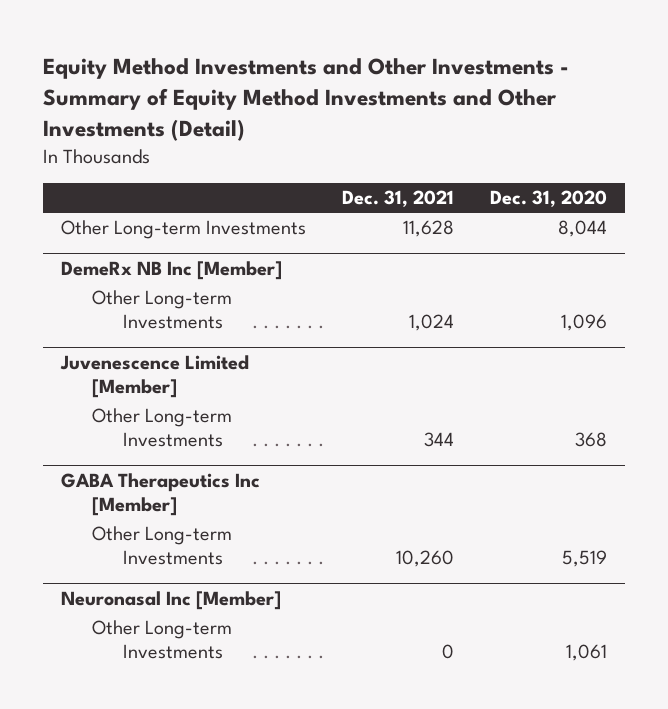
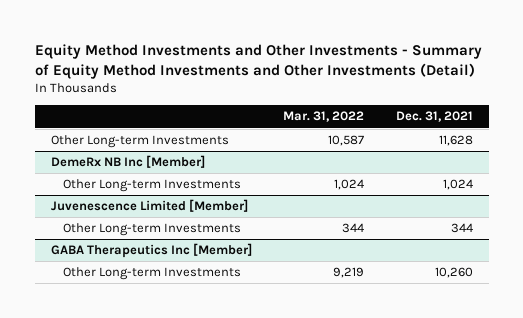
[490,189,608,207] Dec. 31, 2020 -> none
none -> [283,111,365,123] Mar. 31, 2022
[61,591,282,611] Neuronasal Inc [Member] -> none
[92,620,233,660] Other Long-term Investments -> none

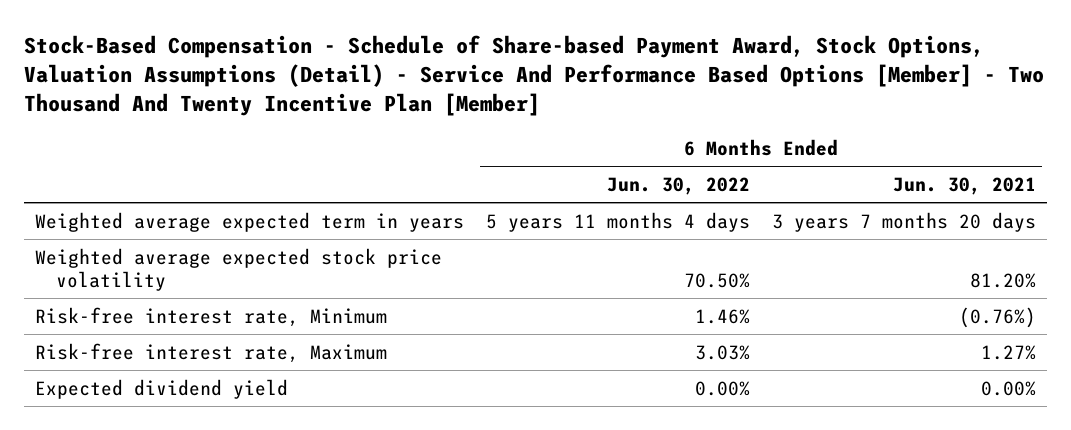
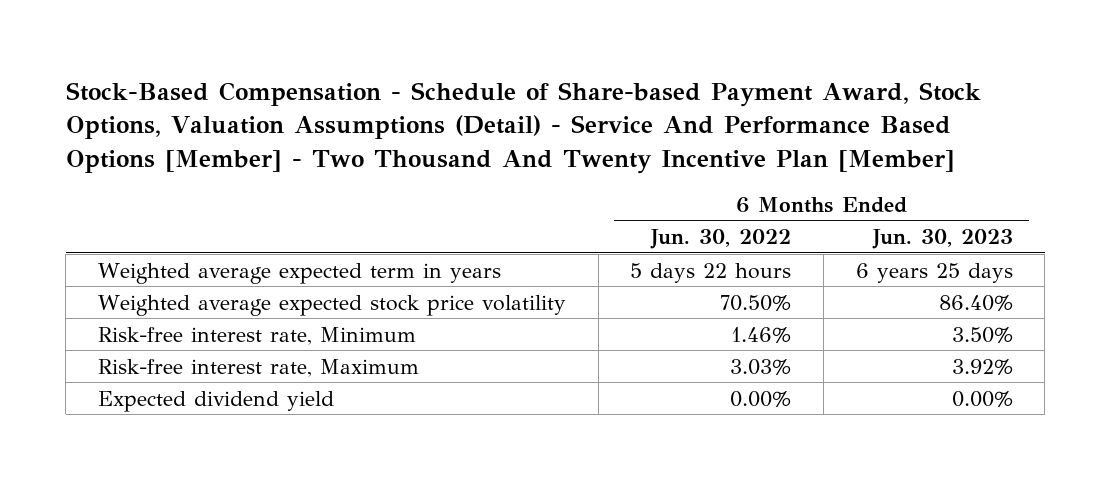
[893,176,1037,195] Jun. 30, 2021 -> none
none -> [871,229,1013,250] Jun. 30, 2023
[485,211,750,232] 5 years 11 months 4 days -> [630,262,792,283] 5 days 22 hours

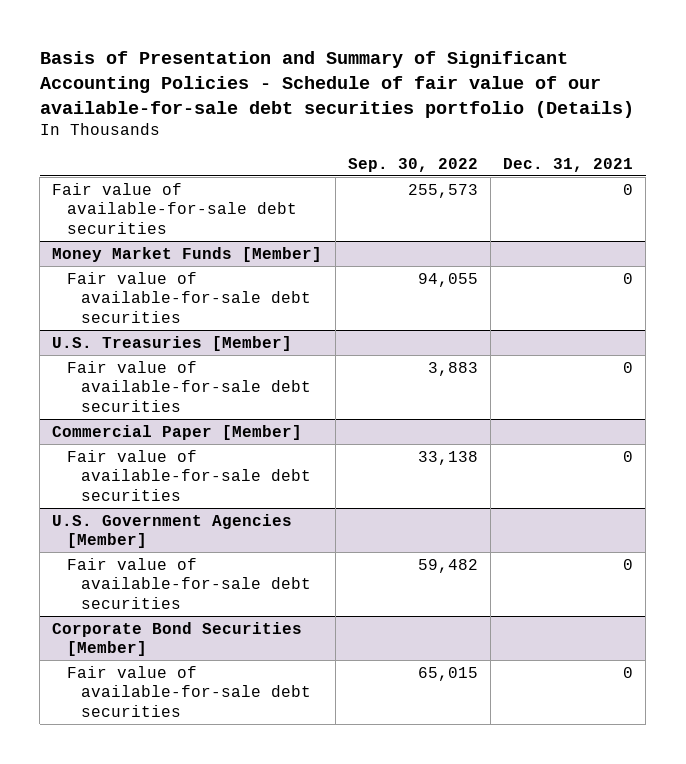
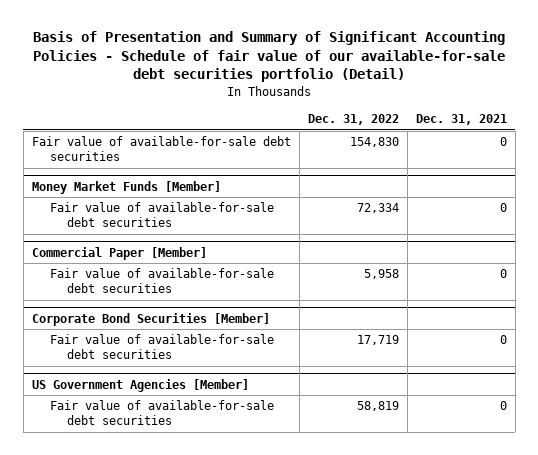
[39,51,634,118] Basis of Presentation and Summary of Significant Accounting Policies - Schedule of fair value of our available-for-sale debt securities portfolio (Details) -> [33,30,506,83] Basis of Presentation and Summary of Significant Accounting Policies - Schedule of fair value of our available-for-sale debt securities portfolio (Detail)
[347,157,478,172] Sep. 30, 2022 -> none
none -> [307,114,399,126] Dec. 31, 2022
[52,335,293,351] U.S. Treasuries [Member] -> none
[66,360,311,412] Fair value of available-for-sale debt securities -> none
[52,513,293,549] U.S. Government Agencies [Member] -> none
[66,557,311,609] Fair value of available-for-sale debt securities -> none
none -> [31,378,249,392] US Government Agencies [Member]
none -> [49,400,274,426] Fair value of available-for-sale debt securities

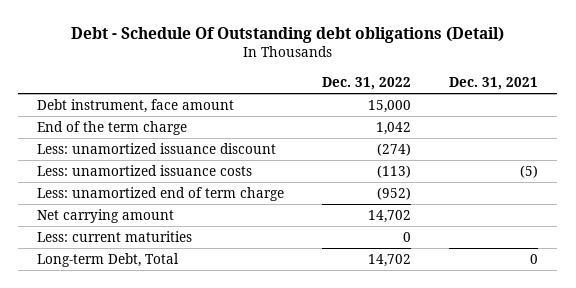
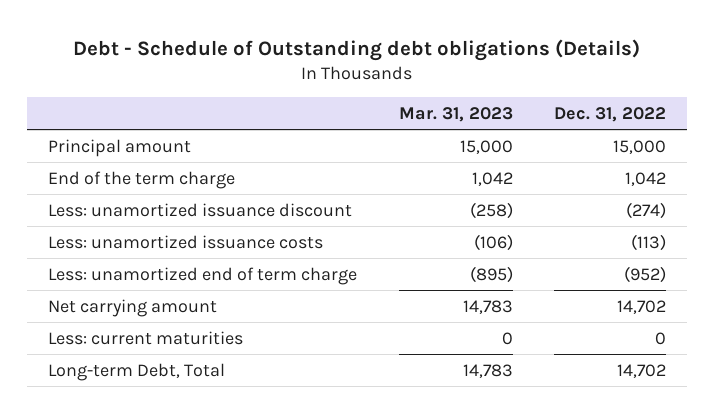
[70,27,504,44] Debt - Schedule Of Outstanding debt obligations (Detail) -> [73,38,641,61] Debt - Schedule of Outstanding debt obligations (Details)
[449,76,539,90] Dec. 31, 2021 -> none
none -> [398,106,513,122] Mar. 31, 2023
[37,99,235,114] Debt instrument, face amount -> [47,138,191,157] Principal amount

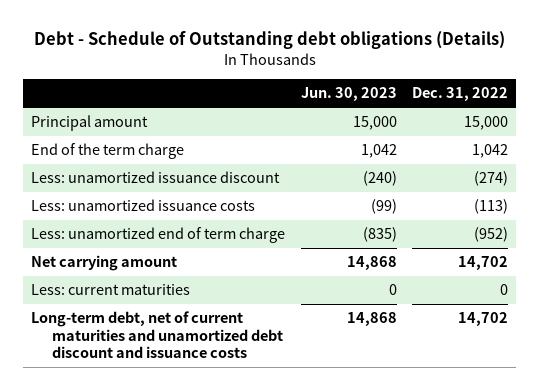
[398,106,513,122] Mar. 31, 2023 -> none
none -> [300,87,397,102] Jun. 30, 2023
[47,362,225,381] Long-term Debt, Total -> [30,311,283,358] Long-term debt, net of current maturities and unamortized debt discount and issuance costs

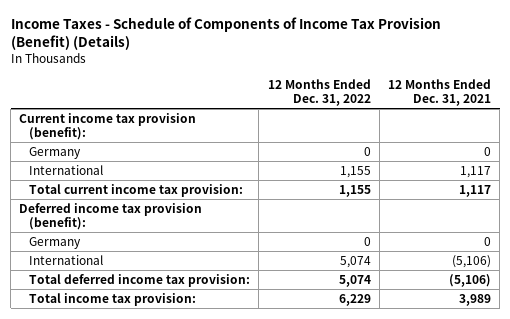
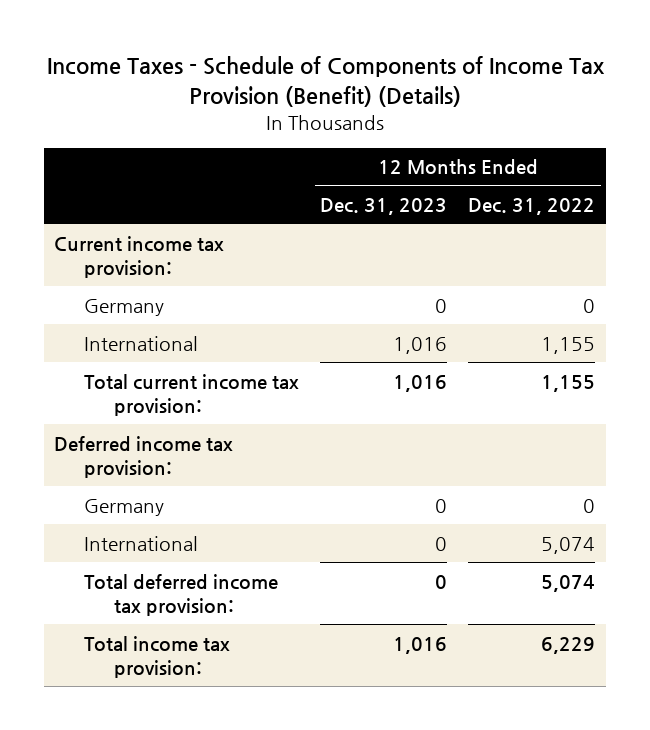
[388,78,492,106] 12 Months Ended Dec. 31, 2021 -> none
none -> [320,198,448,216] Dec. 31, 2023
[19,112,197,140] Current income tax provision (benefit): -> [54,235,225,279] Current income tax provision:
[19,202,203,230] Deferred income tax provision (benefit): -> [54,435,234,479] Deferred income tax provision:

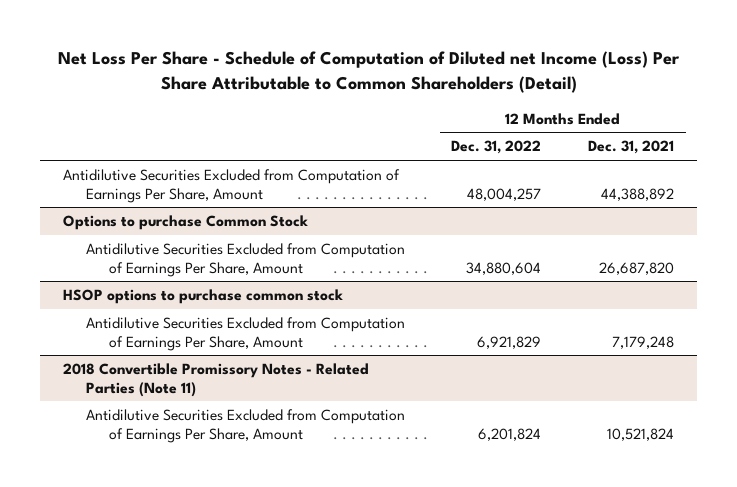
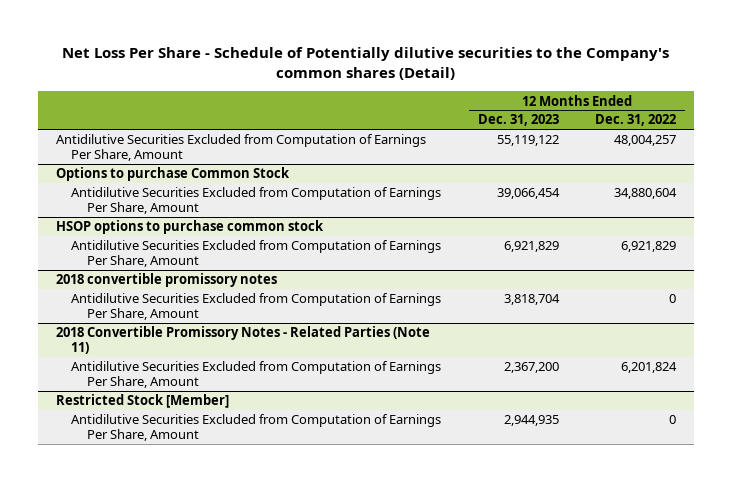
[57,51,680,93] Net Loss Per Share - Schedule of Computation of Diluted net Income (Loss) Per Share Attributable to Common Shareholders (Detail) -> [61,47,669,81] Net Loss Per Share - Schedule of Potentially dilutive securities to the Company's common shares (Detail)
[587,140,674,155] Dec. 31, 2021 -> none
none -> [477,114,559,127] Dec. 31, 2023
none -> [56,273,278,288] 2018 convertible promissory notes
none -> [71,293,442,321] Antidilutive Securities Excluded from Computation of Earnings Per Share, Amount
none -> [56,394,230,409] Restricted Stock [Member]
none -> [71,414,442,442] Antidilutive Securities Excluded from Computation of Earnings Per Share, Amount

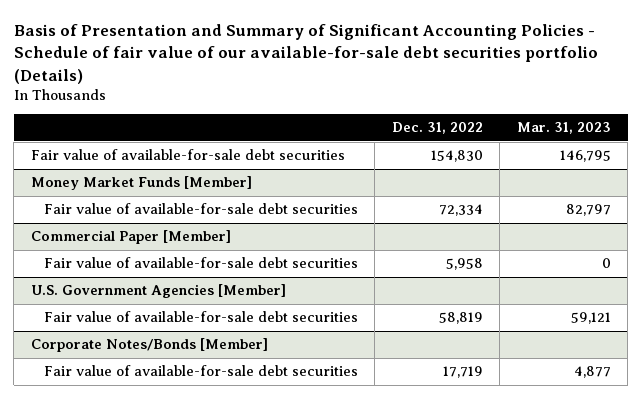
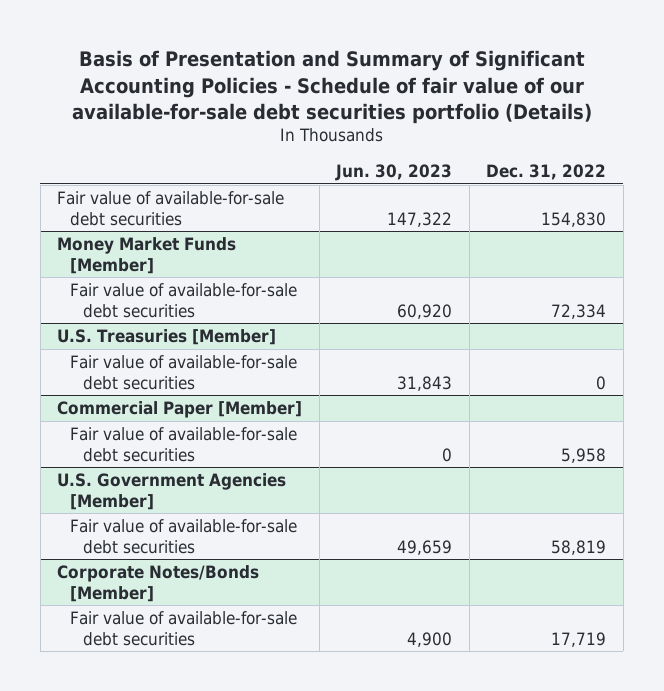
[516,122,611,135] Mar. 31, 2023 -> none
none -> [335,164,453,182] Jun. 30, 2023
none -> [57,328,277,345] U.S. Treasuries [Member]
none -> [70,354,298,390] Fair value of available-for-sale debt securities

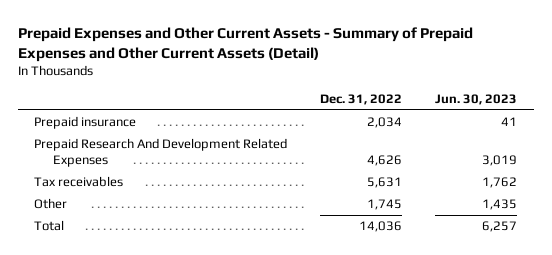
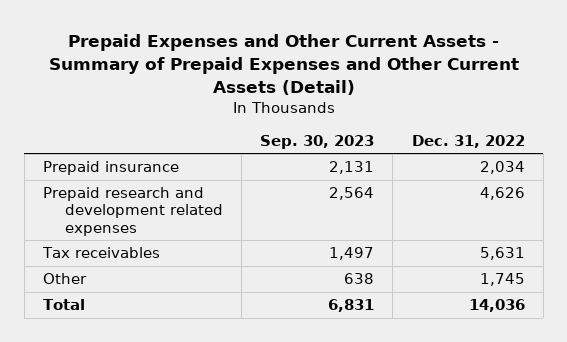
[435,94,518,106] Jun. 30, 2023 -> none
none -> [260,135,375,150] Sep. 30, 2023
[34,137,288,168] Prepaid Research And Development Related Expenses -> [42,187,223,236] Prepaid research and development related expenses

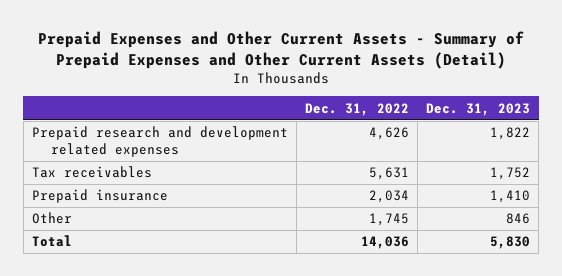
[260,135,375,150] Sep. 30, 2023 -> none
none -> [425,102,530,116] Dec. 31, 2023
[42,161,179,176] Prepaid insurance -> [31,189,168,204] Prepaid insurance

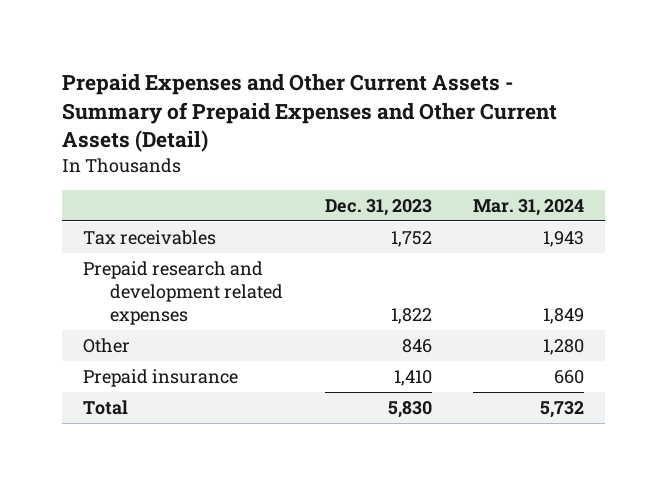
[304,102,409,116] Dec. 31, 2022 -> none
none -> [473,198,585,216] Mar. 31, 2024
[31,126,288,157] Prepaid research and development related expenses -> [82,261,284,326] Prepaid research and development related expenses
[31,189,168,204] Prepaid insurance -> [82,369,238,388] Prepaid insurance

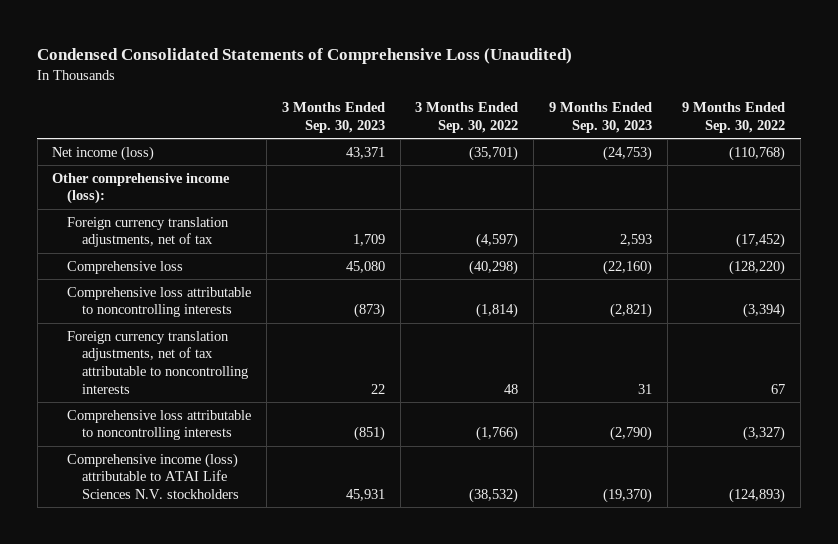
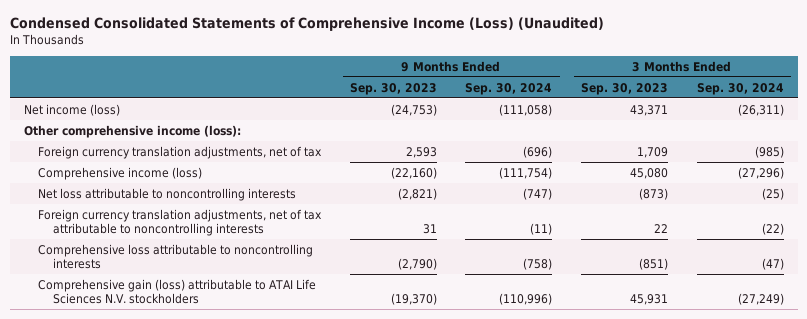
[37,48,573,65] Condensed Consolidated Statements of Comprehensive Loss (Unaudited) -> [9,16,604,31] Condensed Consolidated Statements of Comprehensive Income (Loss) (Unaudited)
[415,102,519,133] 3 Months Ended Sep. 30, 2022 -> none
[682,102,786,133] 9 Months Ended Sep. 30, 2022 -> none
none -> [465,82,553,95] Sep. 30, 2024
none -> [696,82,784,95] Sep. 30, 2024
[67,260,184,274] Comprehensive loss -> [38,166,203,180] Comprehensive income (loss)
[67,286,252,318] Comprehensive loss attributable to noncontrolling interests -> [38,187,297,201] Net loss attributable to noncontrolling interests
[67,452,240,499] Comprehensive income (loss) attributable to ATAI Life Sciences N.V. stockholders -> [38,278,317,305] Comprehensive gain (loss) attributable to ATAI Life Sciences N.V. stockholders

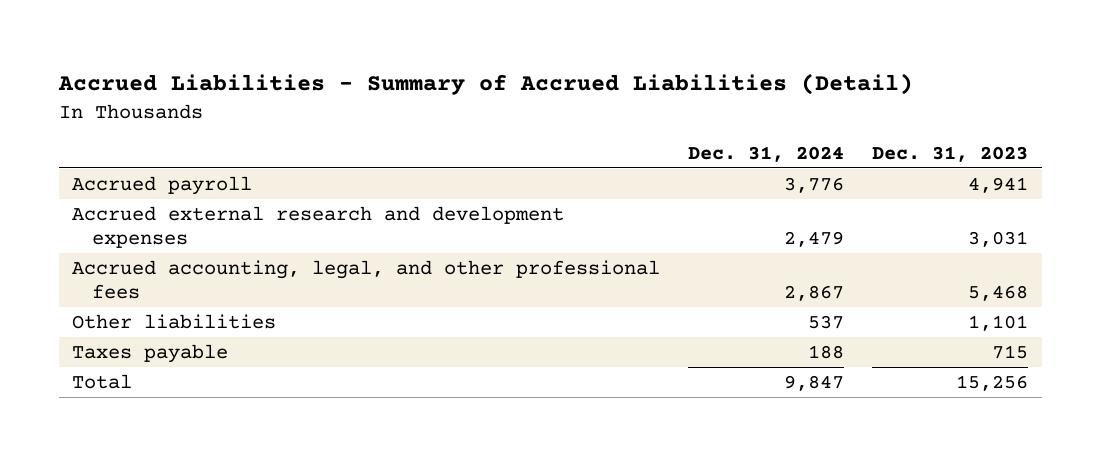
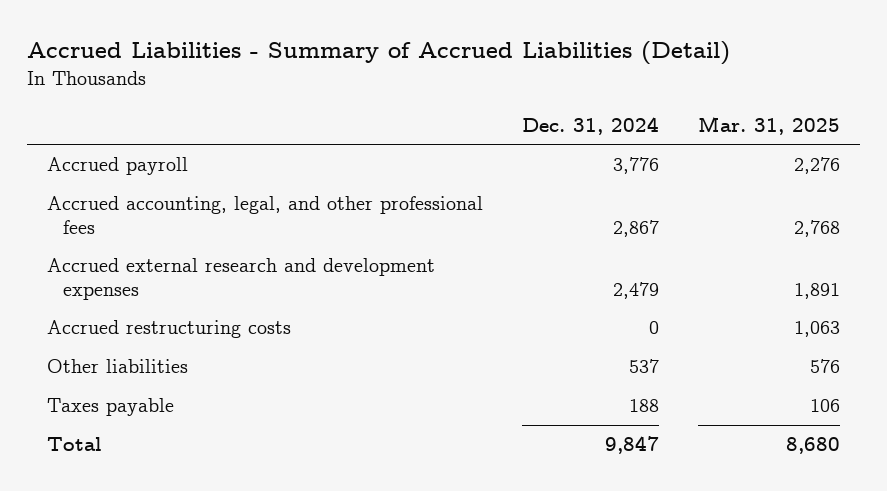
[872,146,1029,163] Dec. 31, 2023 -> none
none -> [698,115,841,135] Mar. 31, 2025
[72,205,565,249] Accrued external research and development expenses -> [46,258,435,300] Accrued external research and development expenses
none -> [46,320,291,339] Accrued restructuring costs

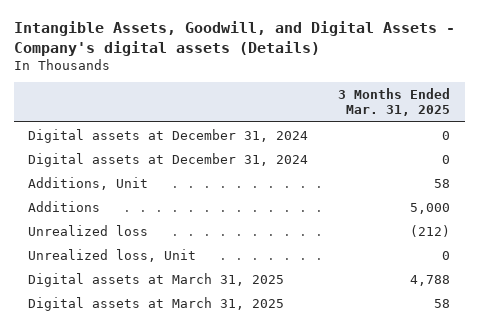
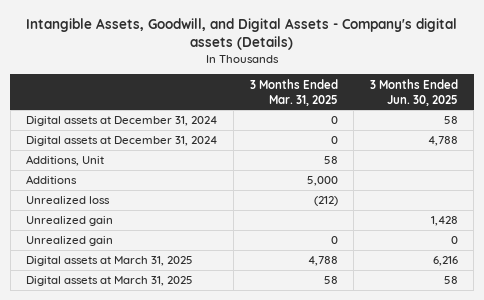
none -> [369,78,458,106] 3 Months Ended Jun. 30, 2025
none -> [26,216,114,227] Unrealized gain
[28,248,197,262] Unrealized loss, Unit -> [26,236,114,247] Unrealized gain

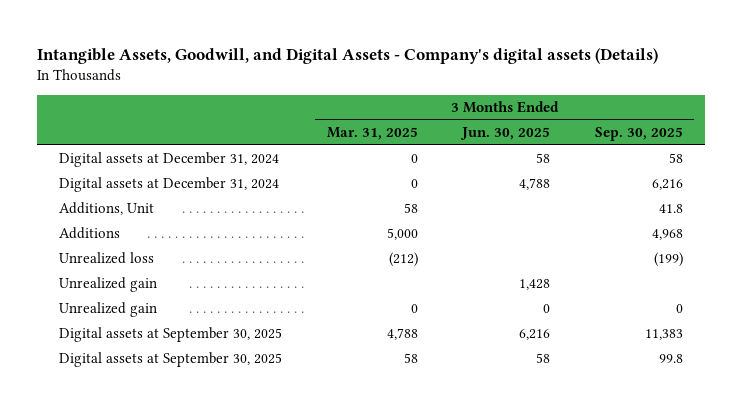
none -> [594,127,683,142] Sep. 30, 2025
[26,256,194,267] Digital assets at March 31, 2025 -> [59,327,283,343] Digital assets at September 30, 2025
[26,276,194,287] Digital assets at March 31, 2025 -> [59,352,283,368] Digital assets at September 30, 2025

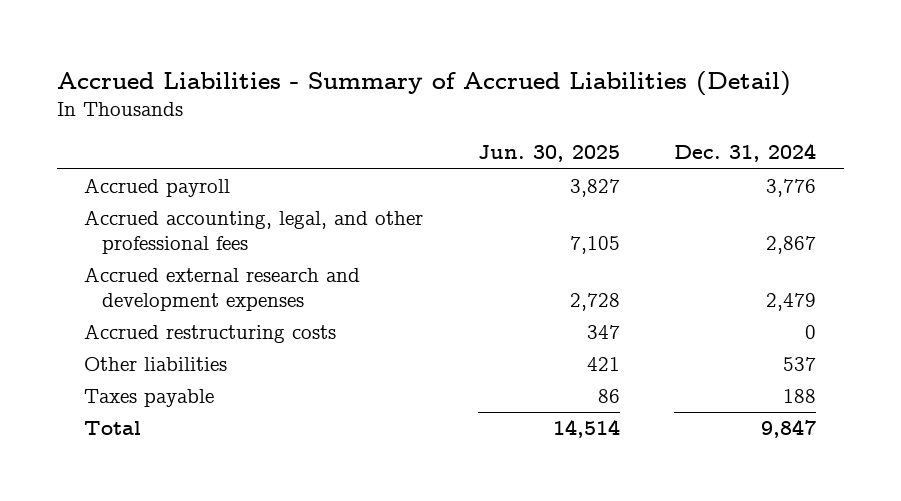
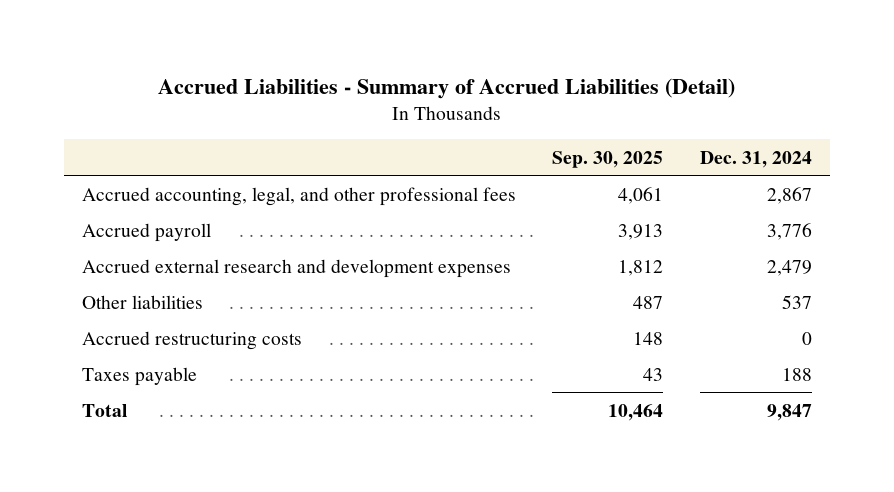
[477,145,620,163] Jun. 30, 2025 -> none
none -> [552,150,664,168] Sep. 30, 2025
[84,178,231,198] Accrued payroll -> [81,222,211,242] Accrued payroll
[84,324,337,344] Accrued restructuring costs -> [81,330,302,350] Accrued restructuring costs

